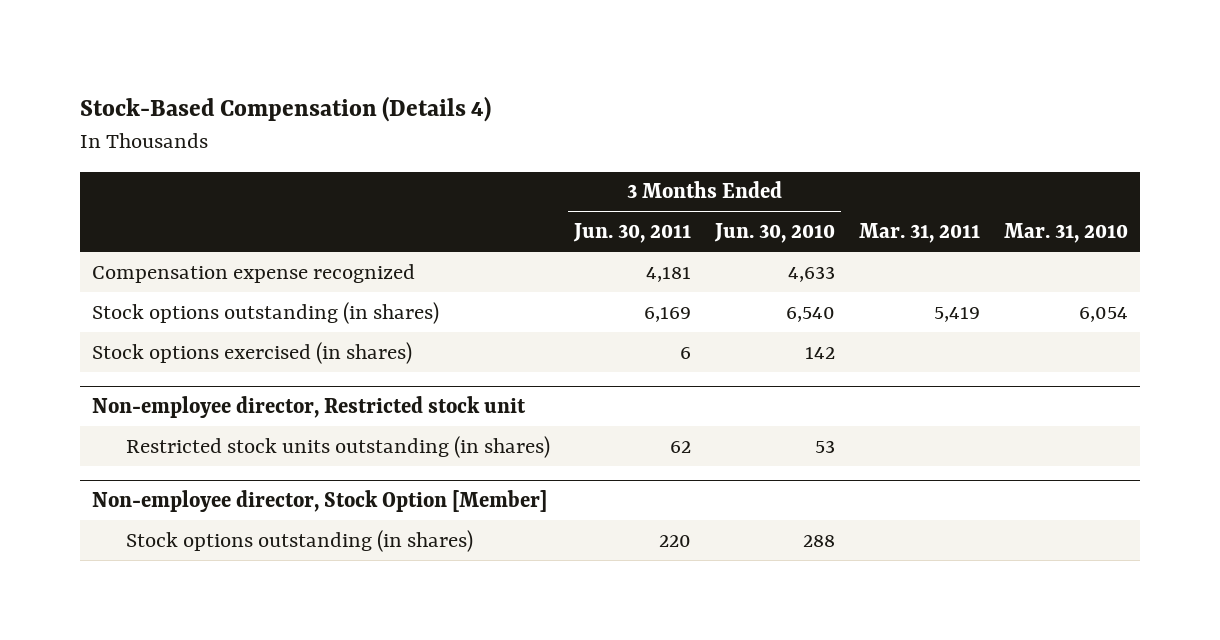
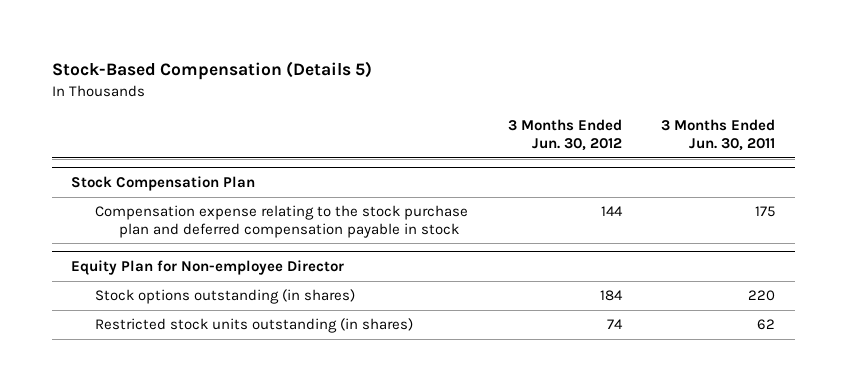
[79,96,491,123] Stock-Based Compensation (Details 4) -> [51,61,372,81] Stock-Based Compensation (Details 5)
[714,223,836,244] Jun. 30, 2010 -> none
[859,223,981,244] Mar. 31, 2011 -> none
[1004,223,1129,244] Mar. 31, 2010 -> none
none -> [507,119,622,151] 3 Months Ended Jun. 30, 2012
[91,263,415,283] Compensation expense recognized -> none
[91,301,439,324] Stock options outstanding (in shares) -> none
[91,341,412,364] Stock options exercised (in shares) -> none
[91,395,526,418] Non-employee director, Restricted stock unit -> none
[126,435,551,458] Restricted stock units outstanding (in shares) -> none
[91,489,547,512] Non-employee director, Stock Option [Member] -> none
none -> [71,176,256,192] Stock Compensation Plan
none -> [95,205,469,238] Compensation expense relating to the stock purchase plan and deferred compensation payable in stock
none -> [71,260,345,276] Equity Plan for Non-employee Director
none -> [95,318,414,334] Restricted stock units outstanding (in shares)

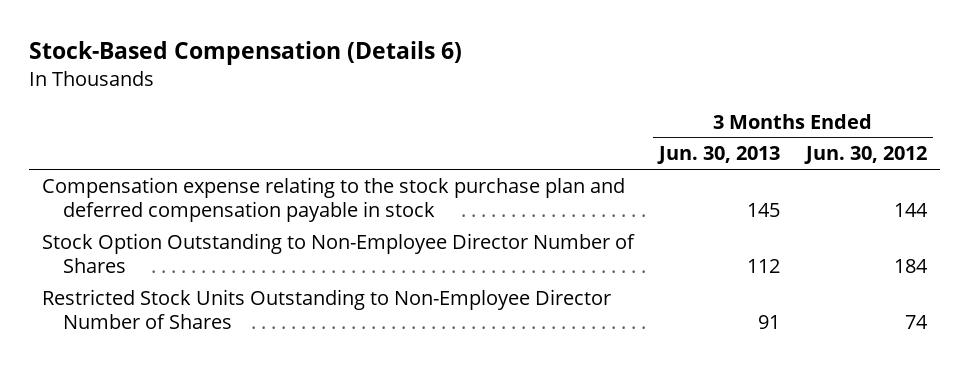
[51,61,372,81] Stock-Based Compensation (Details 5) -> [28,41,462,66] Stock-Based Compensation (Details 6)
[661,119,776,151] 3 Months Ended Jun. 30, 2011 -> none
none -> [657,146,781,165] Jun. 30, 2013
[71,176,256,192] Stock Compensation Plan -> none
[71,260,345,276] Equity Plan for Non-employee Director -> none
[95,289,356,305] Stock options outstanding (in shares) -> [41,232,635,273] Stock Option Outstanding to Non-Employee Director Number of Shares
[95,318,414,334] Restricted stock units outstanding (in shares) -> [41,288,611,329] Restricted Stock Units Outstanding to Non-Employee Director Number of Shares

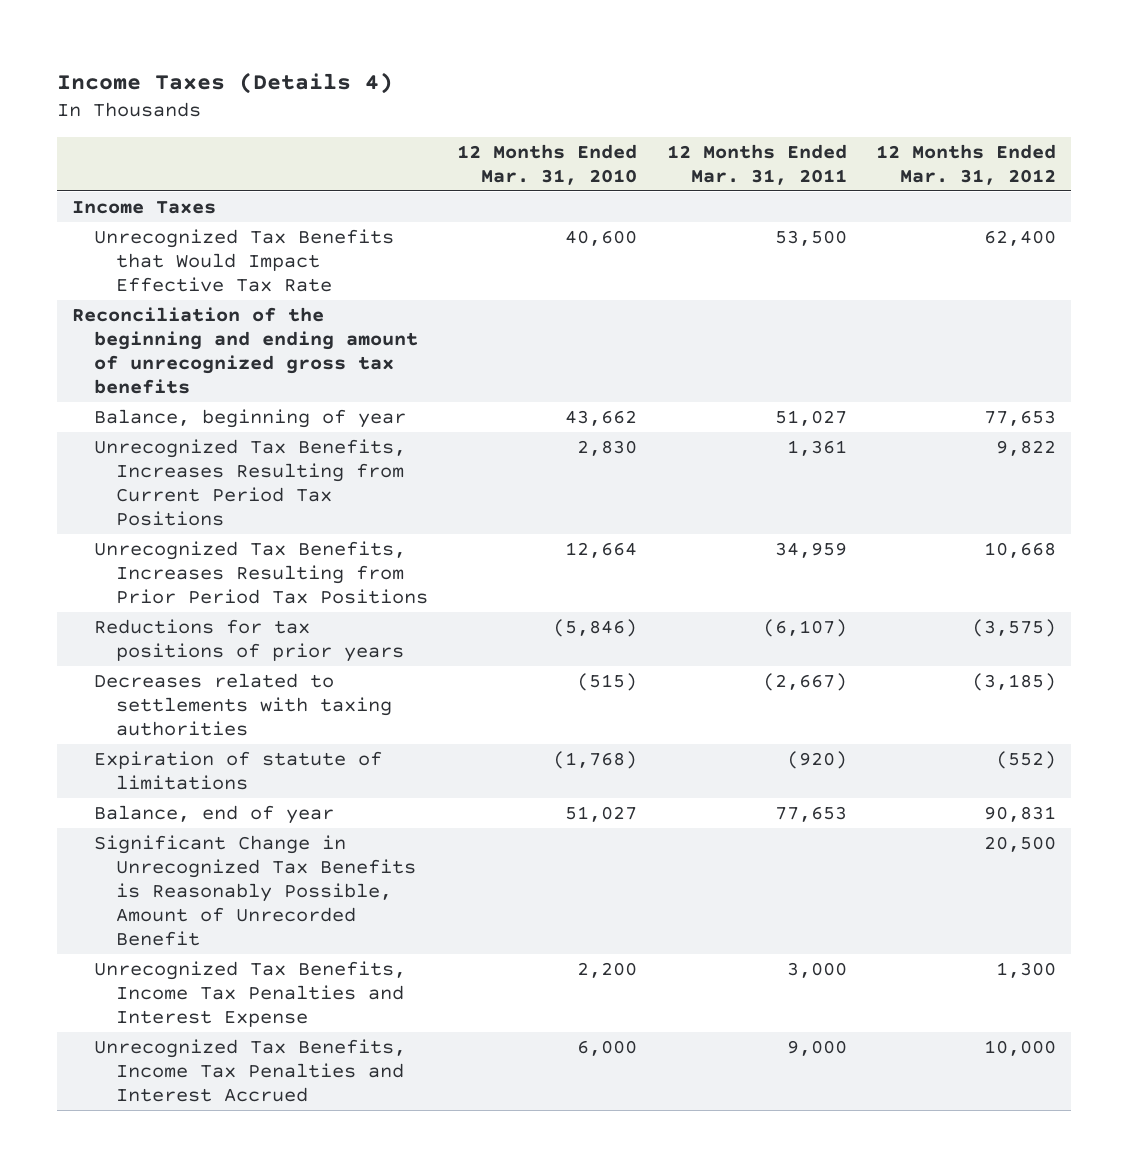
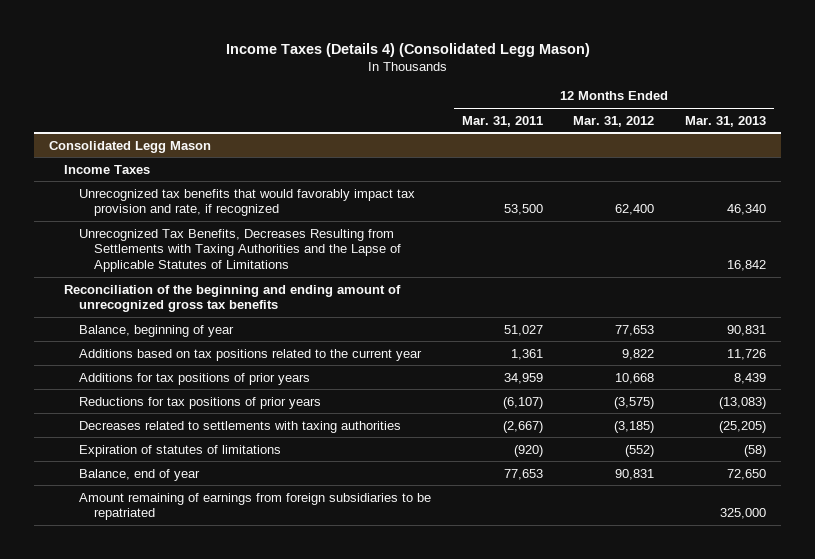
[56,71,393,94] Income Taxes (Details 4) -> [225,42,590,57] Income Taxes (Details 4) (Consolidated Legg Mason)
[457,143,638,185] 12 Months Ended Mar. 31, 2010 -> none
none -> [684,115,766,127] Mar. 31, 2013
none -> [49,140,212,153] Consolidated Legg Mason
[93,228,394,292] Unrecognized Tax Benefits that Would Impact Effective Tax Rate -> [79,188,416,217] Unrecognized tax benefits that would favorably impact tax provision and rate, if recognized
none -> [79,228,402,273] Unrecognized Tax Benefits, Decreases Resulting from Settlements with Taxing Authorities and the Lapse of Applicable Statutes of Limitations
[93,438,406,527] Unrecognized Tax Benefits, Increases Resulting from Current Period Tax Positions -> [79,348,423,361] Additions based on tax positions related to the current year
[93,540,428,604] Unrecognized Tax Benefits, Increases Resulting from Prior Period Tax Positions -> [79,372,311,385] Additions for tax positions of prior years
[93,750,382,790] Expiration of statute of limitations -> [79,444,282,457] Expiration of statutes of limitations
[93,834,416,947] Significant Change in Unrecognized Tax Benefits is Reasonably Possible, Amount of Unrecorded Benefit -> none
[93,960,406,1027] Unrecognized Tax Benefits, Income Tax Penalties and Interest Expense -> none
[93,1038,406,1102] Unrecognized Tax Benefits, Income Tax Penalties and Interest Accrued -> none
none -> [79,492,432,521] Amount remaining of earnings from foreign subsidiaries to be repatriated

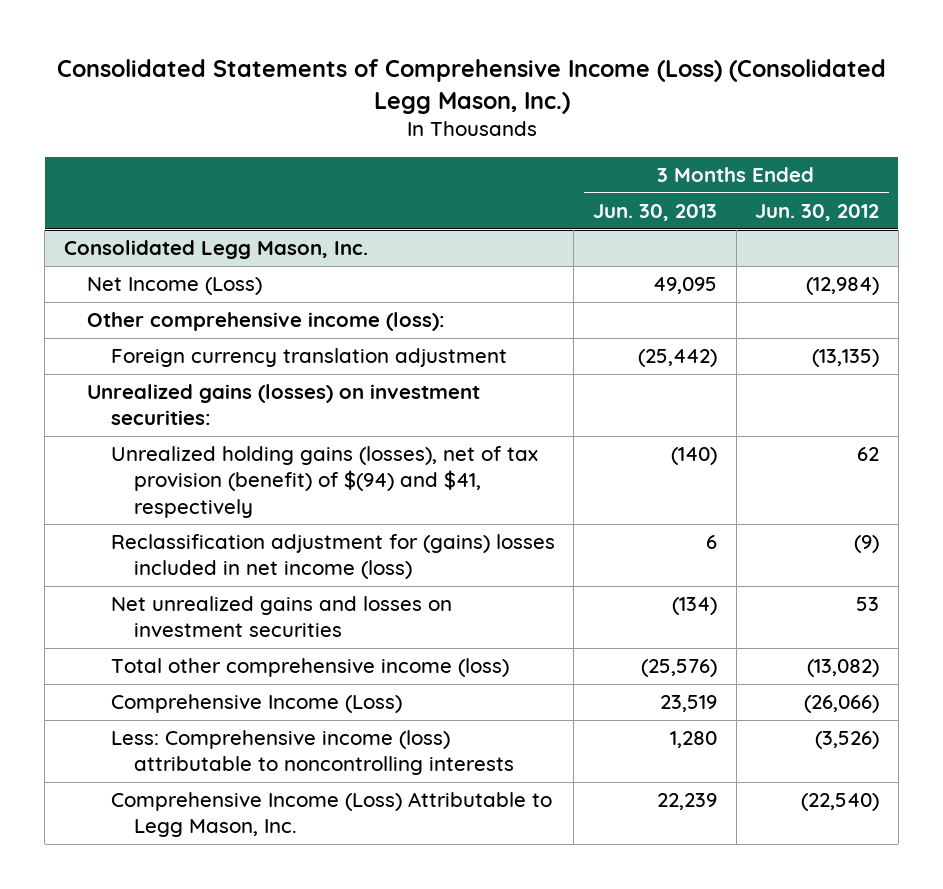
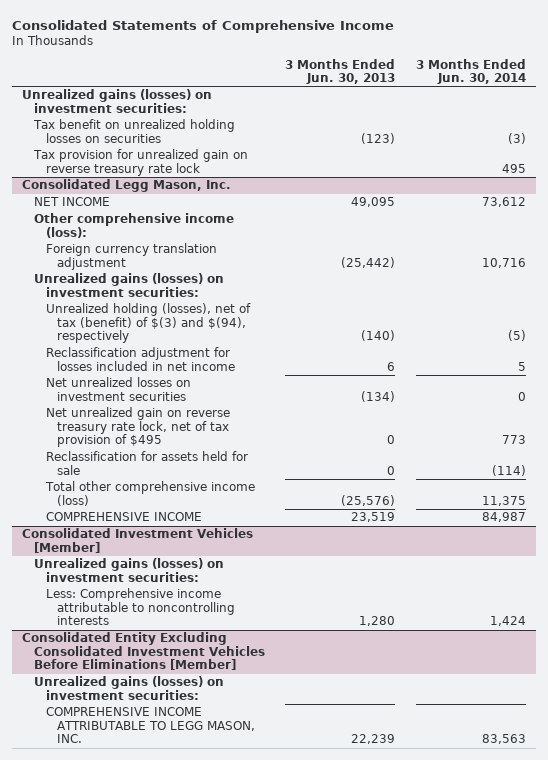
[56,58,886,114] Consolidated Statements of Comprehensive Income (Loss) (Consolidated Legg Mason, Inc.) -> [11,19,394,33] Consolidated Statements of Comprehensive Income
[755,204,880,222] Jun. 30, 2012 -> none
none -> [415,58,526,85] 3 Months Ended Jun. 30, 2014
none -> [22,89,213,113] Unrealized gains (losses) on investment securities:
none -> [32,119,235,143] Tax benefit on unrealized holding losses on securities
none -> [32,149,248,176] Tax provision for unrealized gain on reverse treasury rate lock
[87,277,263,296] Net Income (Loss) -> [33,197,110,207] NET INCOME
[110,446,538,518] Unrealized holding gains (losses), net of tax provision (benefit) of $(94) and $41, respectively -> [45,303,251,344] Unrealized holding (losses), net of tax (benefit) of $(3) and $(94), respectively
[110,534,555,580] Reclassification adjustment for (gains) losses included in net income (loss) -> [45,347,236,371] Reclassification adjustment for losses included in net income
[110,596,452,638] Net unrealized gains and losses on investment securities -> [45,377,191,401] Net unrealized losses on investment securities
none -> [45,407,230,448] Net unrealized gain on reverse treasury rate lock, net of tax provision of $495
none -> [45,451,248,475] Reclassification for assets held for sale
[110,694,402,714] Comprehensive Income (Loss) -> [45,512,202,522] COMPREHENSIVE INCOME
none -> [22,528,254,553] Consolidated Investment Vehicles [Member]
none -> [33,558,224,582] Unrealized gains (losses) on investment securities:
[110,730,515,776] Less: Comprehensive income (loss) attributable to noncontrolling interests -> [45,588,236,626] Less: Comprehensive income attributable to noncontrolling interests
none -> [22,632,265,671] Consolidated Entity Excluding Consolidated Investment Vehicles Before Eliminations [Member]
none -> [33,676,224,700] Unrealized gains (losses) on investment securities:
[110,792,552,838] Comprehensive Income (Loss) Attributable to Legg Mason, Inc. -> [45,707,256,744] COMPREHENSIVE INCOME ATTRIBUTABLE TO LEGG MASON, INC.

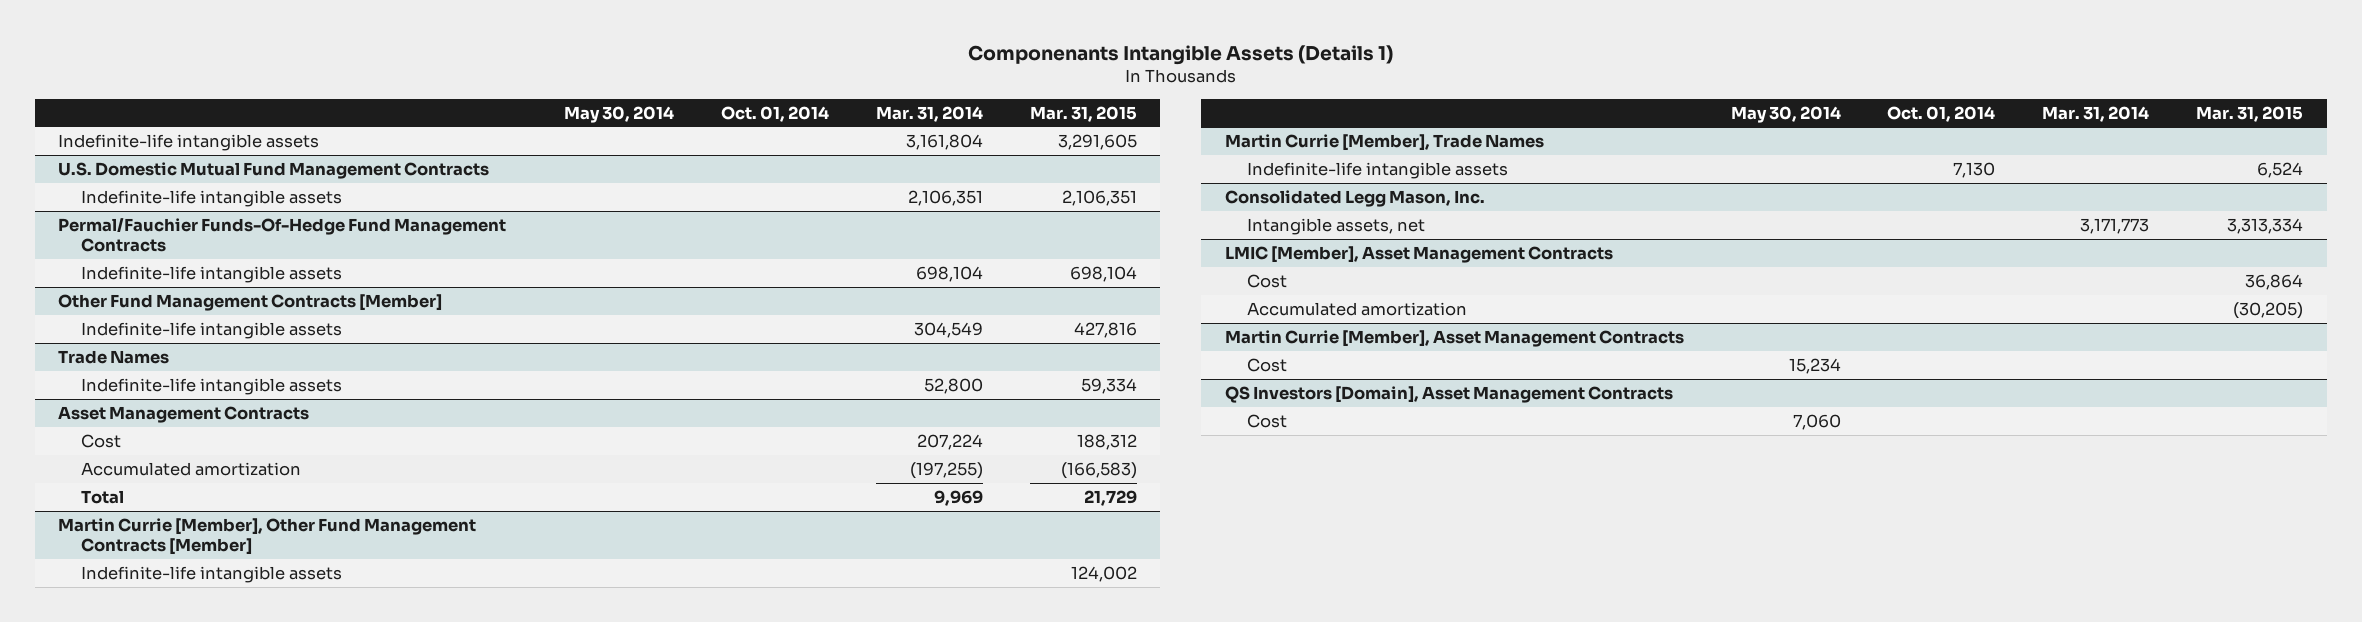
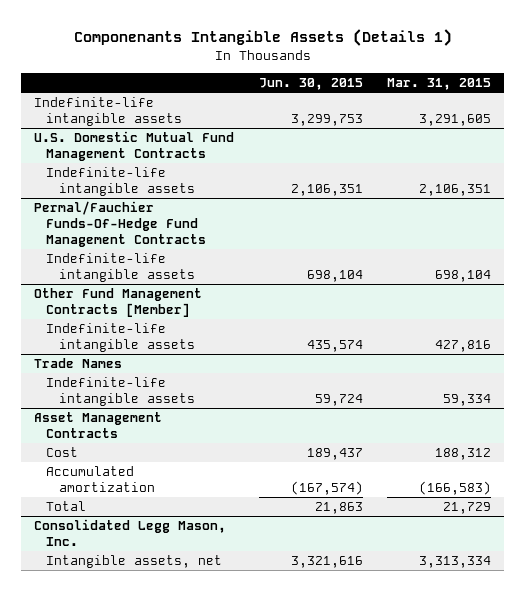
[564,105,675,123] May 30, 2014 -> none
[721,105,830,122] Oct. 01, 2014 -> none
[875,105,983,122] Mar. 31, 2014 -> none
none -> [258,78,363,91] Jun. 30, 2015
[58,517,477,555] Martin Currie [Member], Other Fund Management Contracts [Member] -> none
[81,565,343,583] Indefinite-life intangible assets -> none
[1224,133,1544,151] Martin Currie [Member], Trade Names -> none
[1247,161,1509,179] Indefinite-life intangible assets -> none
[1224,245,1613,263] LMIC [Member], Asset Management Contracts -> none
[1247,273,1288,288] Cost -> none
[1247,301,1468,316] Accumulated amortization -> none
[1224,329,1684,347] Martin Currie [Member], Asset Management Contracts -> none
[1247,357,1288,372] Cost -> none
[1224,385,1673,403] QS Investors [Domain], Asset Management Contracts -> none
[1247,413,1288,428] Cost -> none

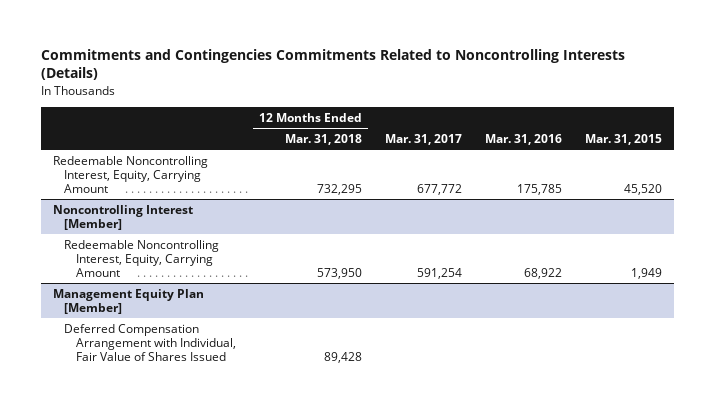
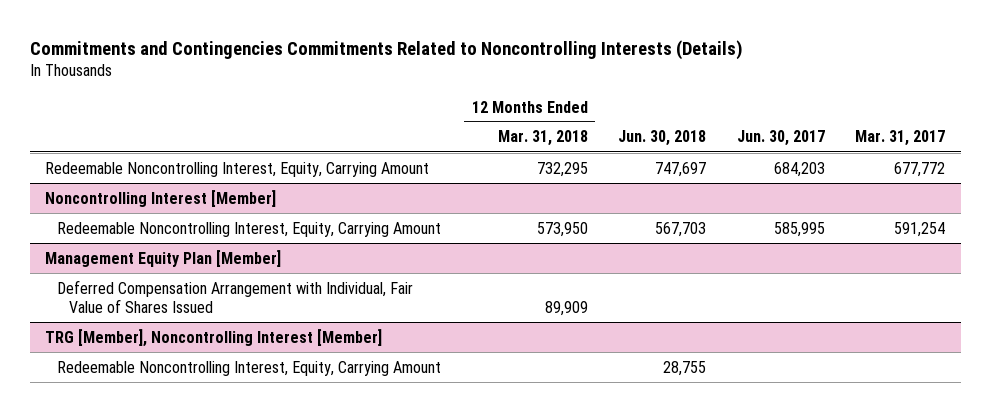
[485,133,563,145] Mar. 31, 2016 -> none
[585,133,663,145] Mar. 31, 2015 -> none
none -> [618,130,707,147] Jun. 30, 2018
none -> [736,130,825,147] Jun. 30, 2017
[324,351,363,363] 89,428 -> [544,301,588,317] 89,909
none -> [45,328,383,347] TRG [Member], Noncontrolling Interest [Member]
none -> [57,360,442,376] Redeemable Noncontrolling Interest, Equity, Carrying Amount

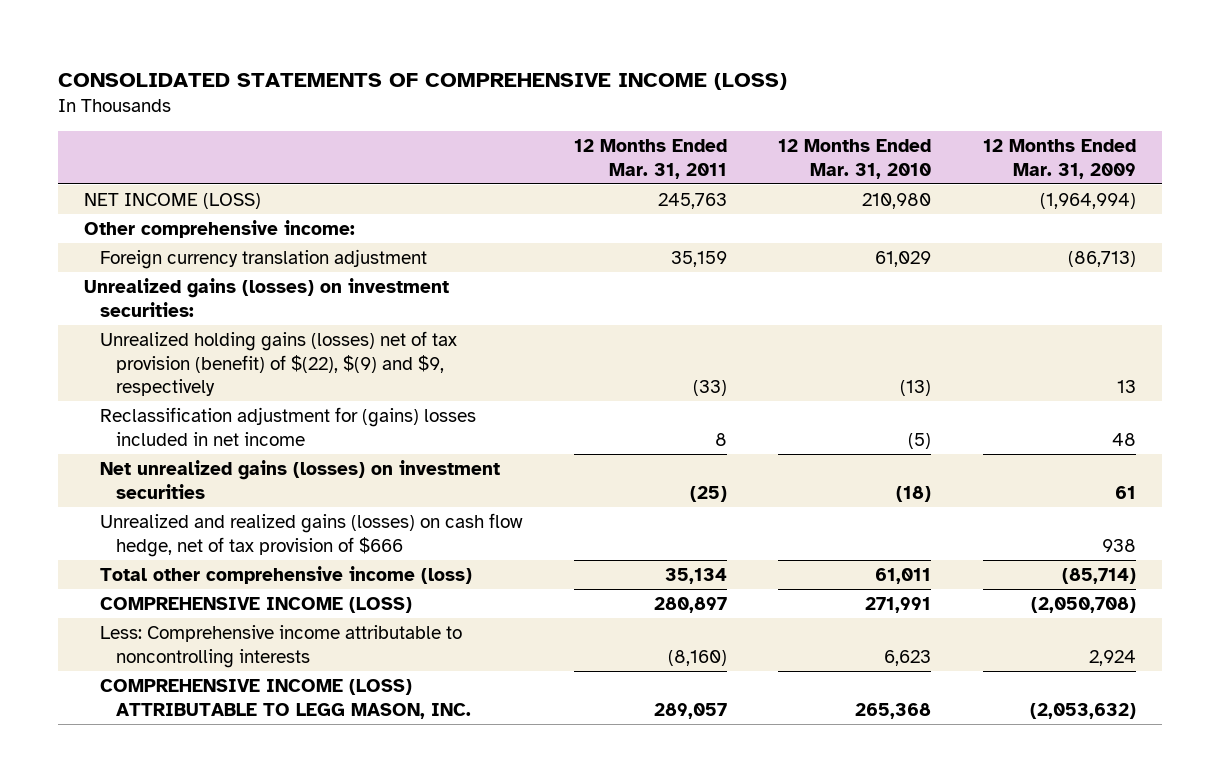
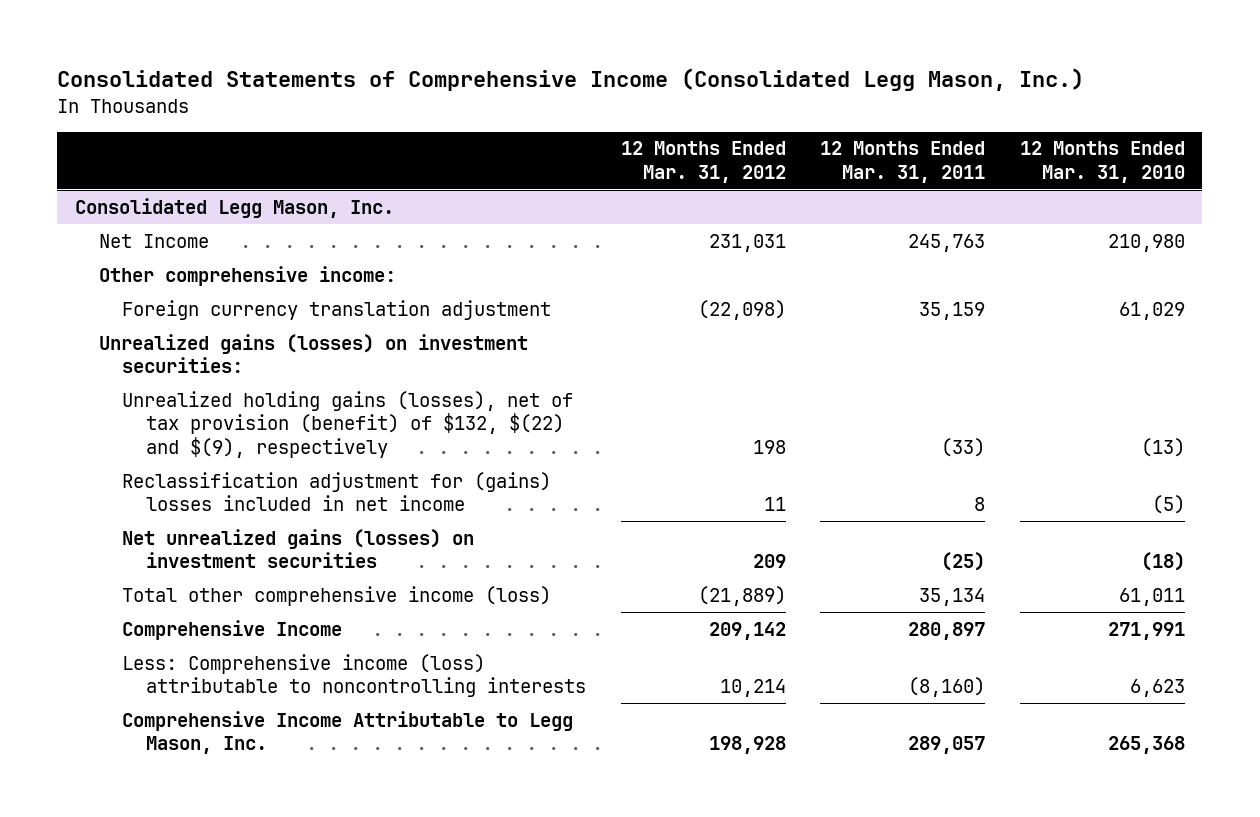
[58,73,788,91] CONSOLIDATED STATEMENTS OF COMPREHENSIVE INCOME (LOSS) -> [57,67,1085,91] Consolidated Statements of Comprehensive Income (Consolidated Legg Mason, Inc.)
[983,139,1137,179] 12 Months Ended Mar. 31, 2009 -> none
none -> [620,141,786,183] 12 Months Ended Mar. 31, 2012
none -> [74,197,394,218] Consolidated Legg Mason, Inc.
[84,192,262,209] NET INCOME (LOSS) -> [98,233,209,248] Net Income
[100,330,458,397] Unrealized holding gains (losses) net of tax provision (benefit) of $(22), $(9) and $9, respectively -> [122,390,574,459] Unrealized holding gains (losses), net of tax provision (benefit) of $132, $(22) and $(9), respectively
[100,512,524,557] Unrealized and realized gains (losses) on cash flow hedge, net of tax provision of $666 -> none
[100,596,413,613] COMPREHENSIVE INCOME (LOSS) -> [122,619,343,640] Comprehensive Income
[100,624,463,668] Less: Comprehensive income attributable to noncontrolling interests -> [122,653,587,698] Less: Comprehensive income (loss) attributable to noncontrolling interests
[100,678,472,719] COMPREHENSIVE INCOME (LOSS) ATTRIBUTABLE TO LEGG MASON, INC. -> [122,710,574,755] Comprehensive Income Attributable to Legg Mason, Inc.

